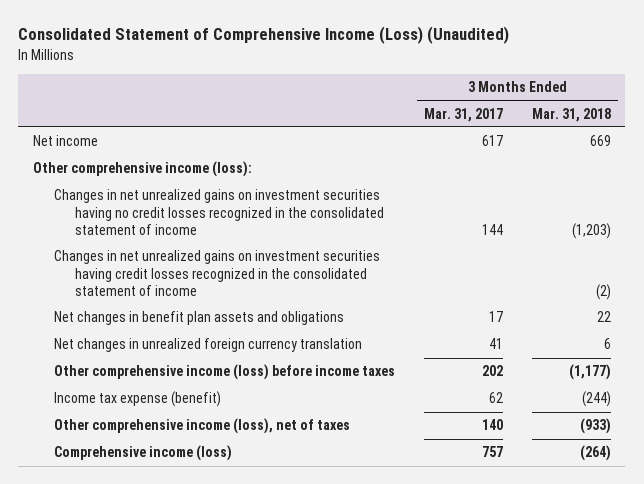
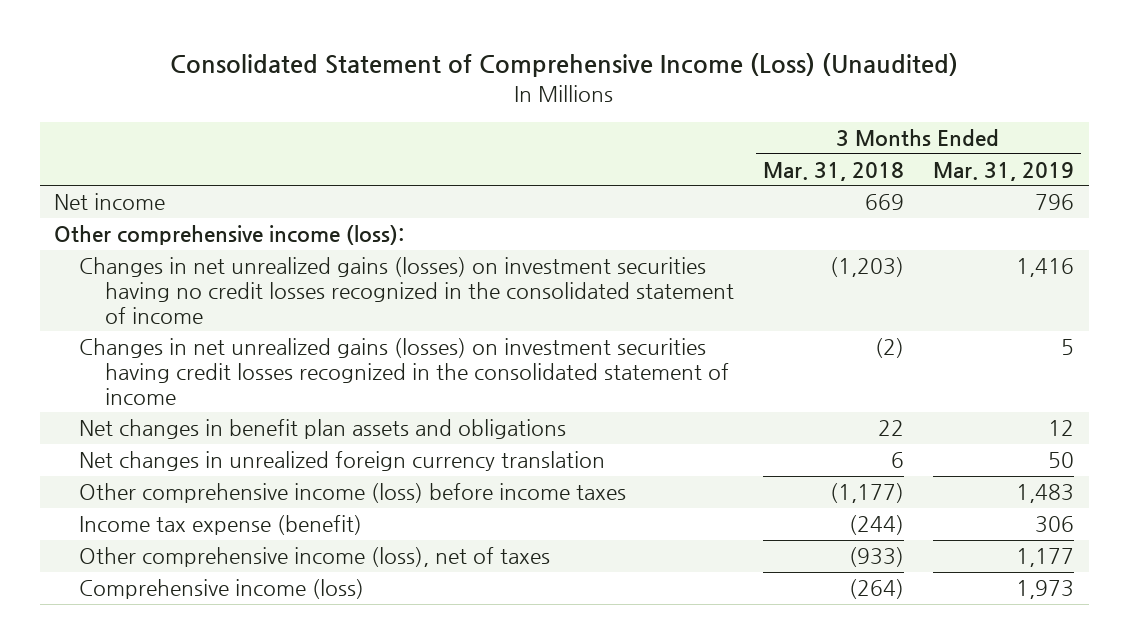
[424,107,504,122] Mar. 31, 2017 -> none
none -> [933,161,1075,181] Mar. 31, 2019
[54,189,385,236] Changes in net unrealized gains on investment securities having no credit losses recognized in the consolidated statement of income -> [79,257,734,325] Changes in net unrealized gains (losses) on investment securities having no credit losses recognized in the consolidated statement of income
[54,250,381,297] Changes in net unrealized gains on investment securities having credit losses recognized in the consolidated statement of income -> [79,338,729,406] Changes in net unrealized gains (losses) on investment securities having credit losses recognized in the consolidated statement of income

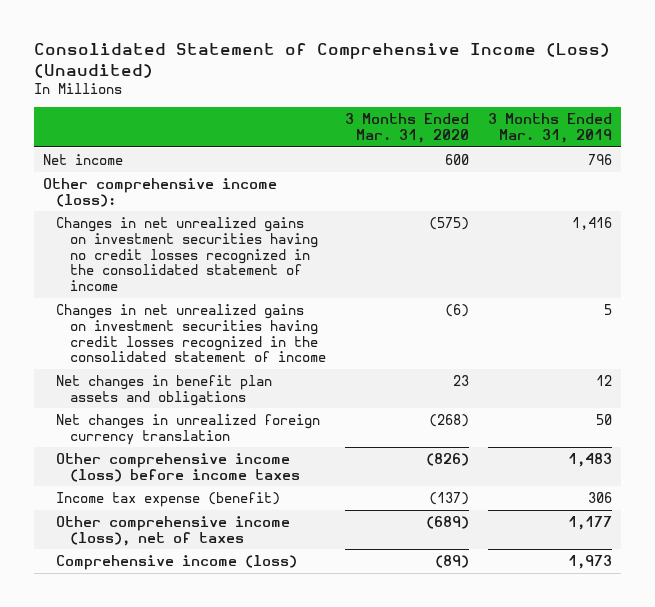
[762,161,904,181] Mar. 31, 2018 -> none
none -> [344,113,469,144] 3 Months Ended Mar. 31, 2020
[79,257,734,325] Changes in net unrealized gains (losses) on investment securities having no credit losses recognized in the consolidated statement of income -> [56,216,318,292] Changes in net unrealized gains on investment securities having no credit losses recognized in the consolidated statement of income
[79,338,729,406] Changes in net unrealized gains (losses) on investment securities having credit losses recognized in the consolidated statement of income -> [56,303,326,363] Changes in net unrealized gains on investment securities having credit losses recognized in the consolidated statement of income

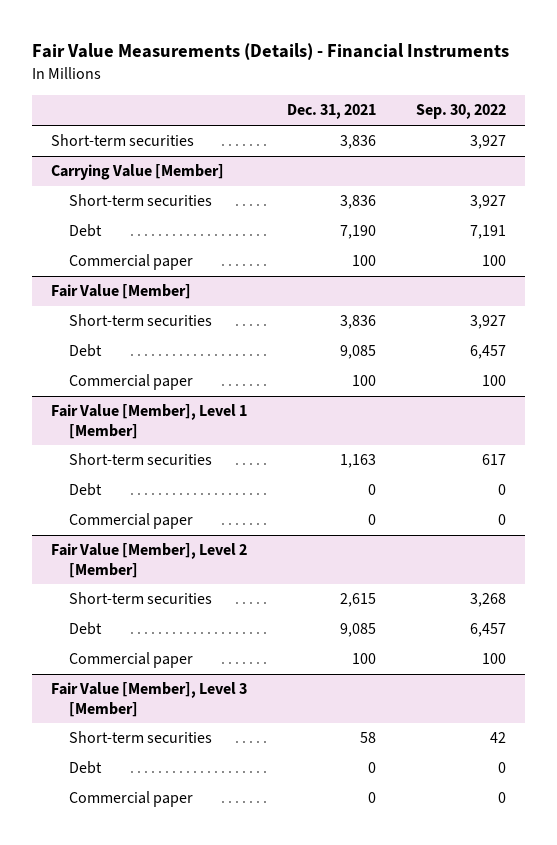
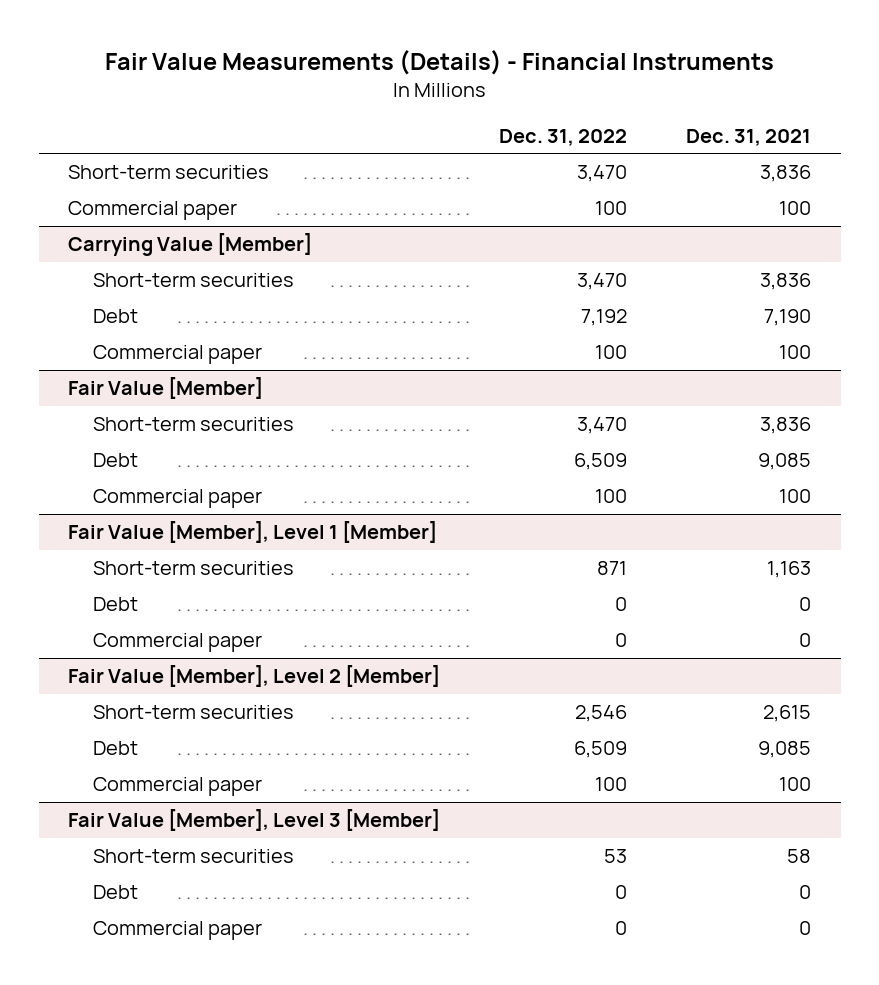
[415,104,506,120] Sep. 30, 2022 -> none
none -> [499,128,628,146] Dec. 31, 2022
none -> [68,201,238,221] Commercial paper

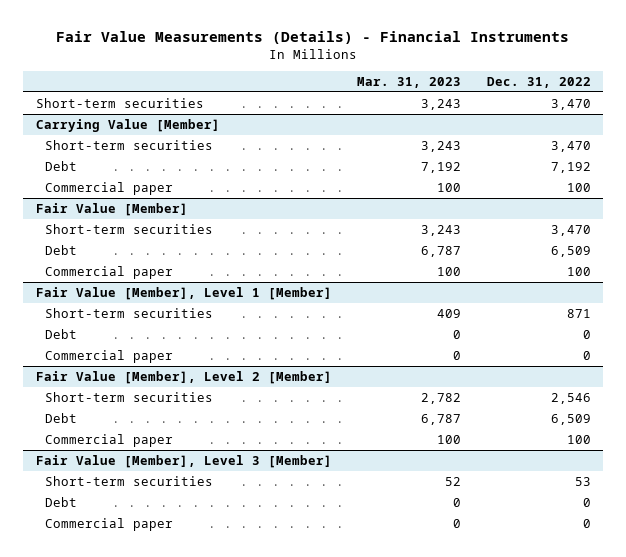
[686,128,812,146] Dec. 31, 2021 -> none
none -> [357,77,462,89] Mar. 31, 2023
[68,201,238,221] Commercial paper -> none

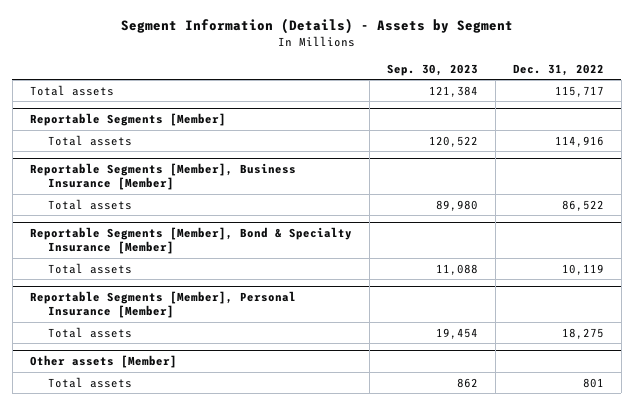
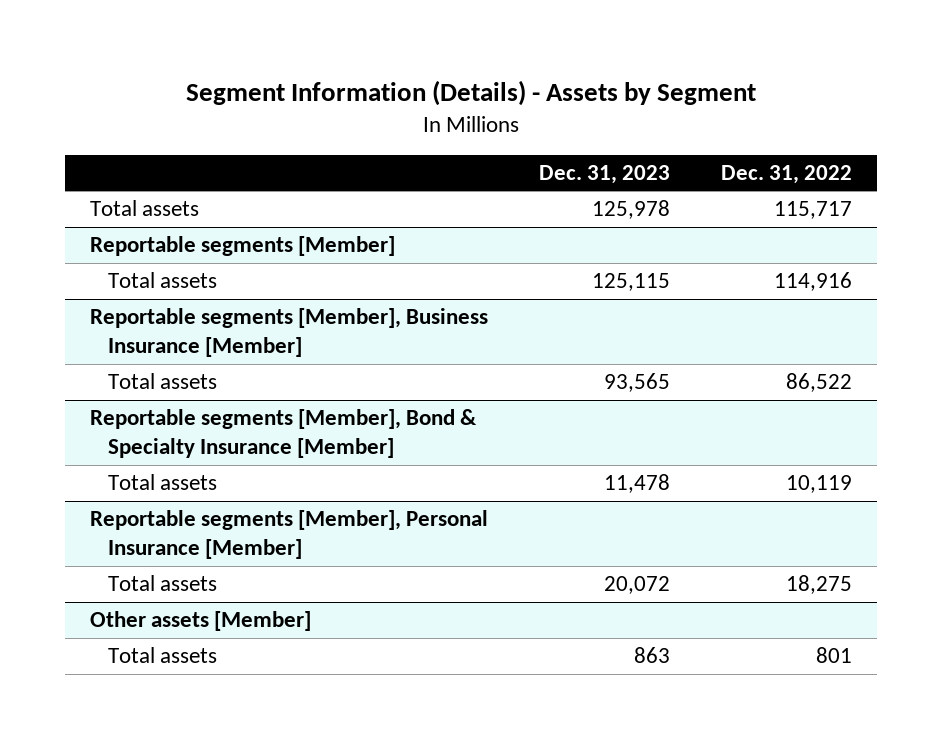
[386,63,478,76] Sep. 30, 2023 -> none
none -> [539,165,671,185] Dec. 31, 2023
[29,112,226,126] Reportable Segments [Member] -> [90,236,396,257] Reportable segments [Member]
[29,162,296,191] Reportable Segments [Member], Business Insurance [Member] -> [90,308,489,358] Reportable segments [Member], Business Insurance [Member]
[29,226,352,255] Reportable Segments [Member], Bond & Specialty Insurance [Member] -> [90,409,478,459] Reportable segments [Member], Bond & Specialty Insurance [Member]
[29,290,296,319] Reportable Segments [Member], Personal Insurance [Member] -> [90,510,489,560] Reportable segments [Member], Personal Insurance [Member]

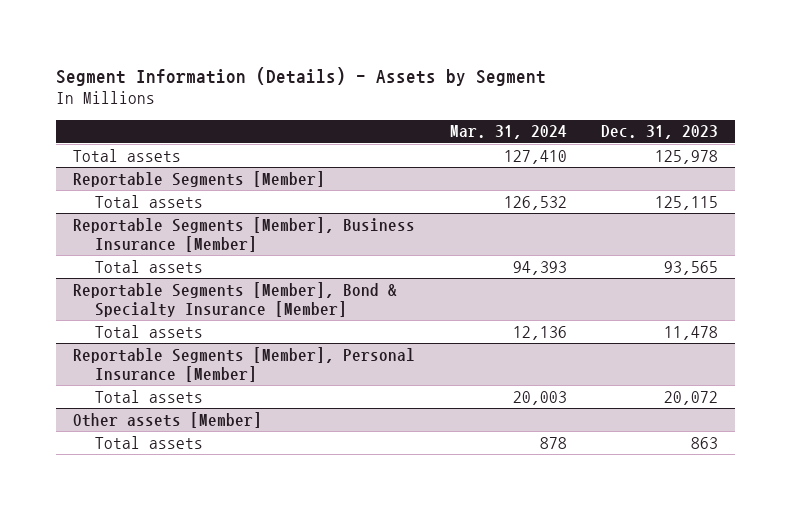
[720,165,852,185] Dec. 31, 2022 -> none
none -> [449,125,567,140] Mar. 31, 2024
[90,236,396,257] Reportable segments [Member] -> [73,170,326,187] Reportable Segments [Member]
[90,308,489,358] Reportable segments [Member], Business Insurance [Member] -> [73,216,416,252] Reportable Segments [Member], Business Insurance [Member]
[90,409,478,459] Reportable segments [Member], Bond & Specialty Insurance [Member] -> [73,281,398,317] Reportable Segments [Member], Bond & Specialty Insurance [Member]
[90,510,489,560] Reportable segments [Member], Personal Insurance [Member] -> [73,346,416,382] Reportable Segments [Member], Personal Insurance [Member]

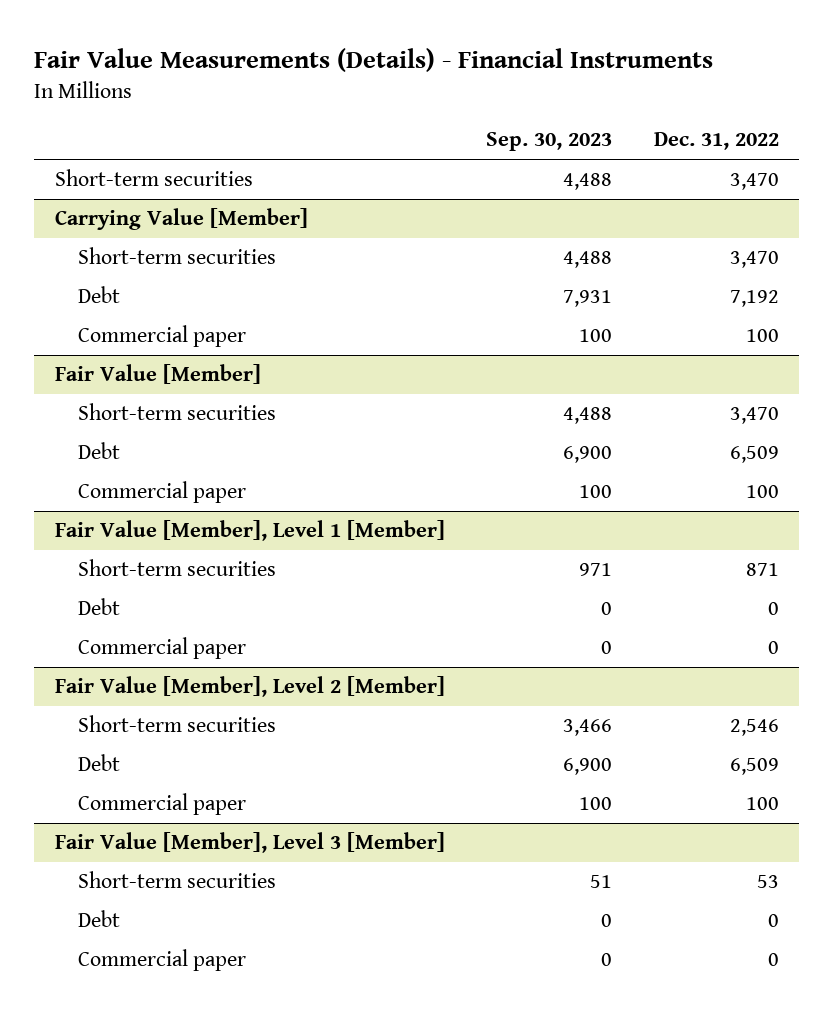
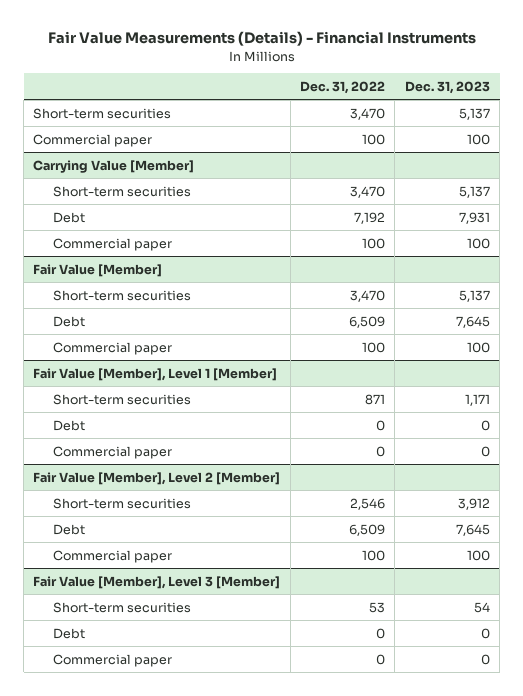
[486,132,613,152] Sep. 30, 2023 -> none
none -> [404,80,490,94] Dec. 31, 2023
none -> [33,133,153,147] Commercial paper

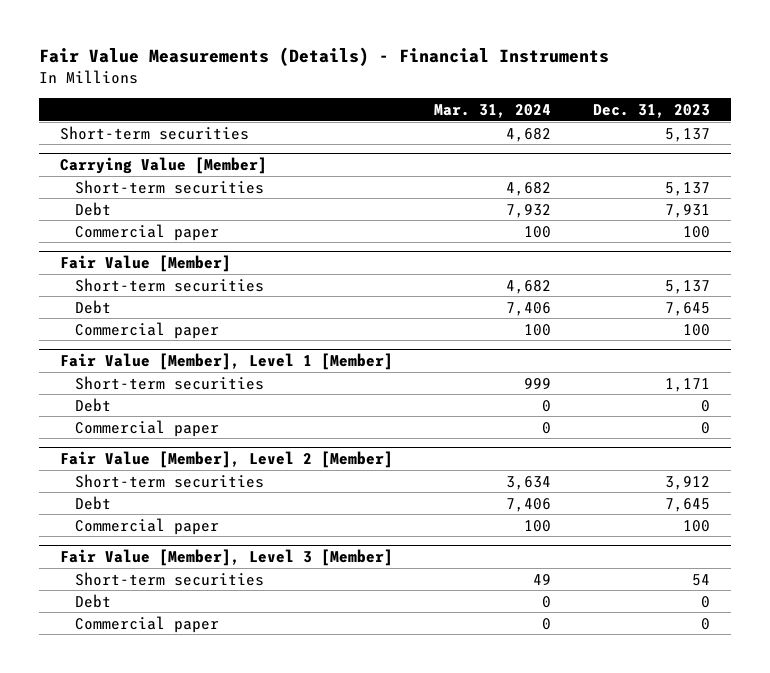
[300,80,386,94] Dec. 31, 2022 -> none
none -> [434,103,552,118] Mar. 31, 2024
[33,133,153,147] Commercial paper -> none

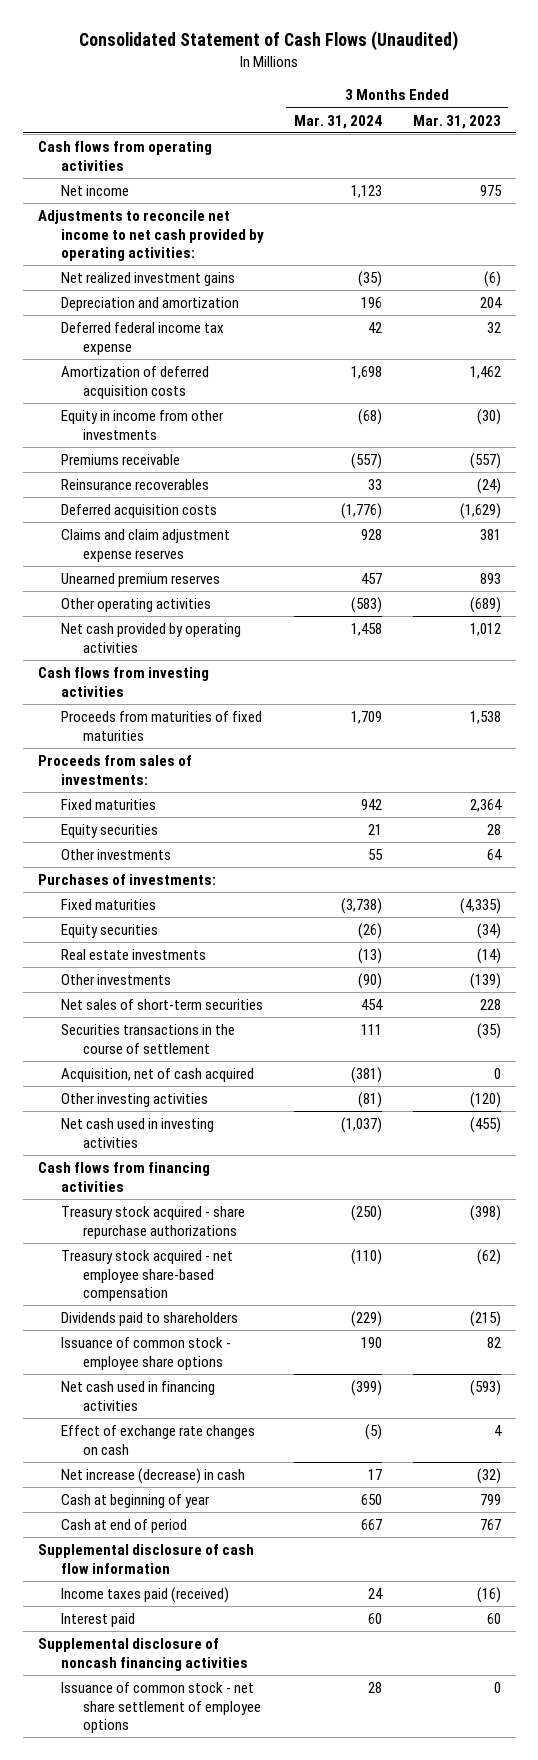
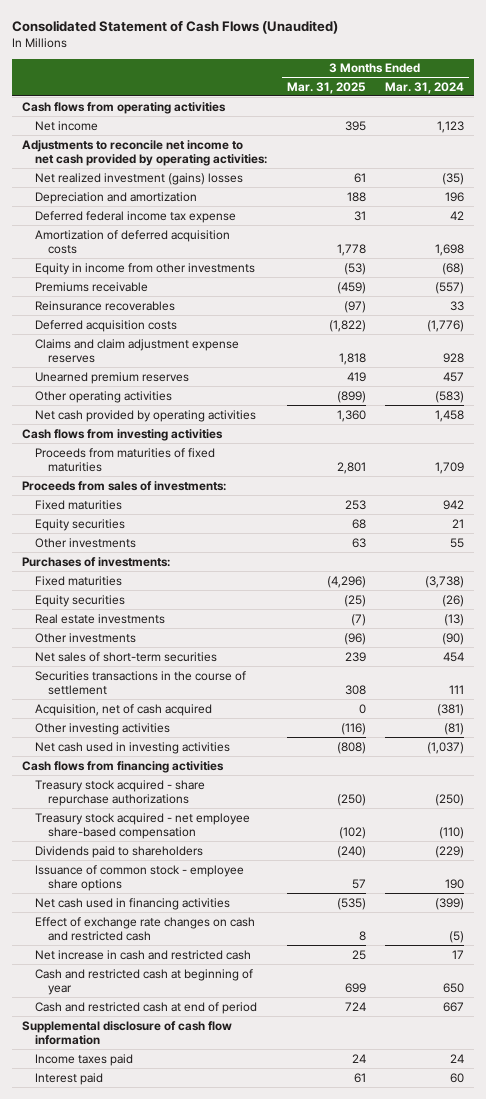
[412,114,501,129] Mar. 31, 2023 -> none
none -> [286,81,366,94] Mar. 31, 2025
[60,272,235,287] Net realized investment gains -> [35,172,244,185] Net realized investment (gains) losses
[60,1425,255,1455] Effect of exchange rate changes on cash -> [35,916,256,942] Effect of exchange rate changes on cash and restricted cash
[60,1468,245,1485] Net increase (decrease) in cash -> [35,949,252,960] Net increase in cash and restricted cash
[60,1494,210,1509] Cash at beginning of year -> [35,968,254,996] Cash and restricted cash at beginning of year
[60,1519,187,1534] Cash at end of period -> [35,1001,258,1014] Cash and restricted cash at end of period
[60,1587,229,1604] Income taxes paid (received) -> [35,1053,134,1066] Income taxes paid
[37,1638,248,1671] Supplemental disclosure of noncash financing activities -> none
[60,1682,262,1734] Issuance of common stock - net share settlement of employee options -> none

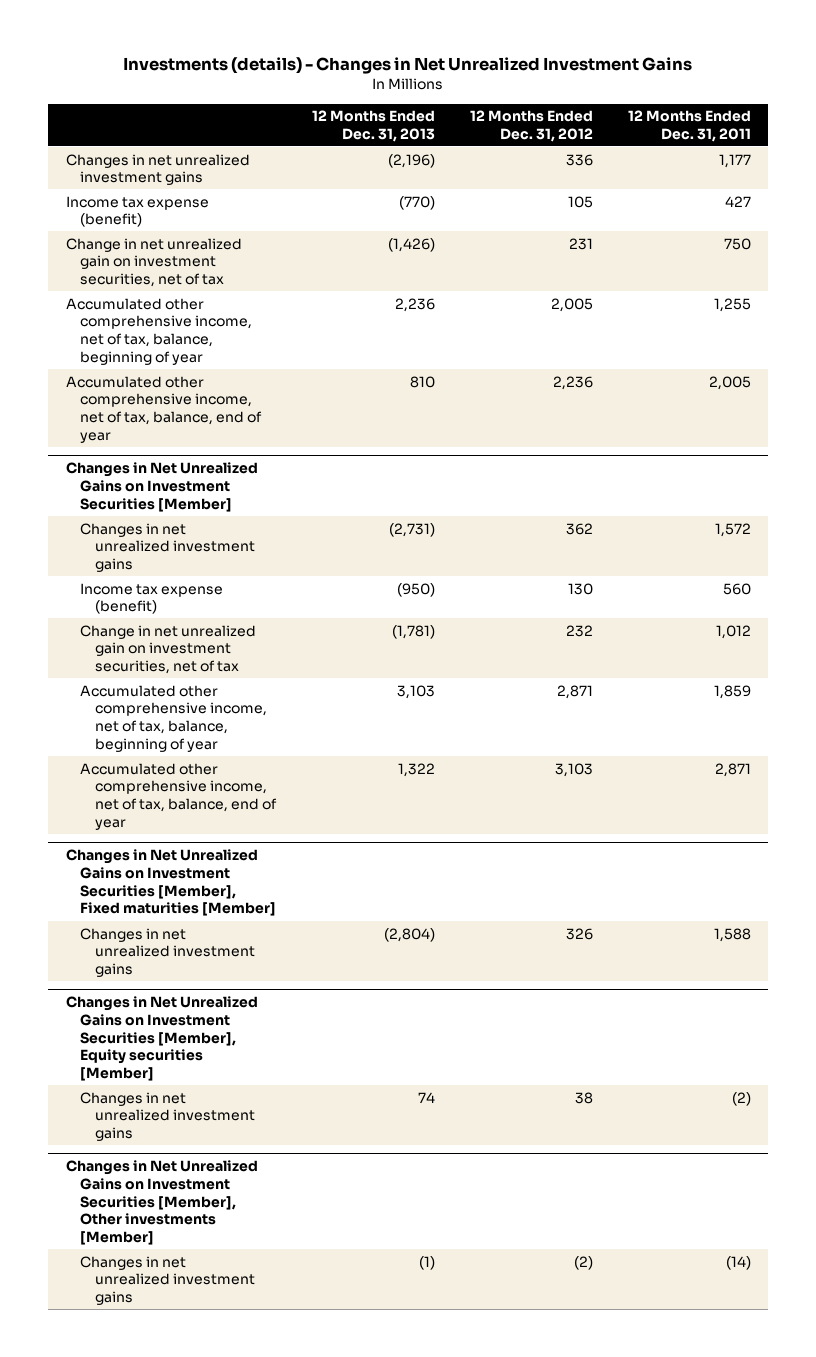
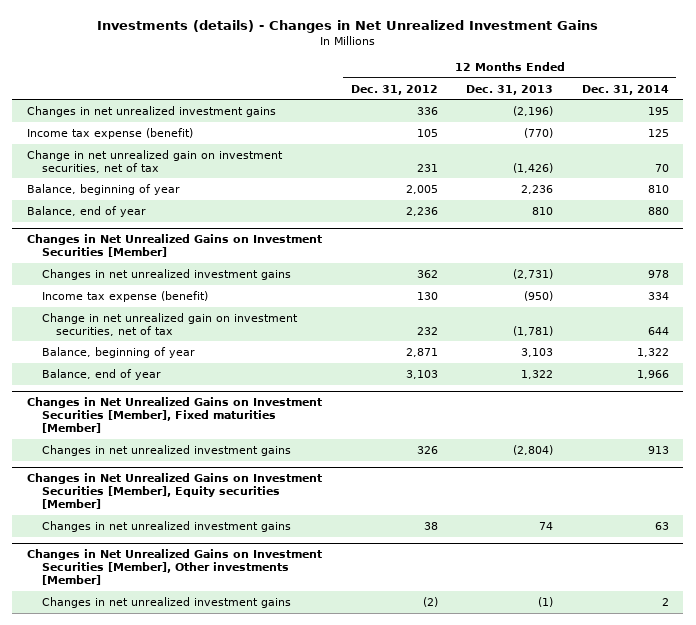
[627,110,751,142] 12 Months Ended Dec. 31, 2011 -> none
none -> [581,84,669,95] Dec. 31, 2014
[65,297,253,365] Accumulated other comprehensive income, net of tax, balance, beginning of year -> [26,183,180,195] Balance, beginning of year
[65,375,263,443] Accumulated other comprehensive income, net of tax, balance, end of year -> [26,205,146,217] Balance, end of year
[80,684,268,752] Accumulated other comprehensive income, net of tax, balance, beginning of year -> [41,346,195,358] Balance, beginning of year
[80,762,278,830] Accumulated other comprehensive income, net of tax, balance, end of year -> [41,368,161,380] Balance, end of year

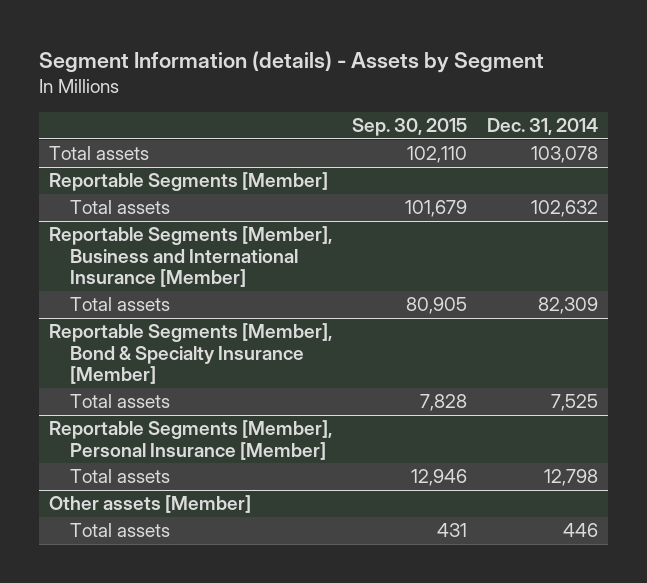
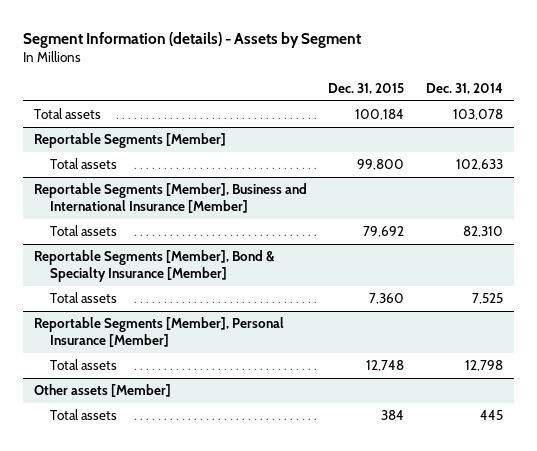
[351,118,467,137] Sep. 30, 2015 -> none
none -> [328,83,405,95] Dec. 31, 2015
[530,200,598,218] 102,632 -> [456,159,504,171] 102,633
[537,297,598,315] 82,309 -> [463,226,504,238] 82,310
[562,523,598,538] 446 -> [480,410,504,421] 445

